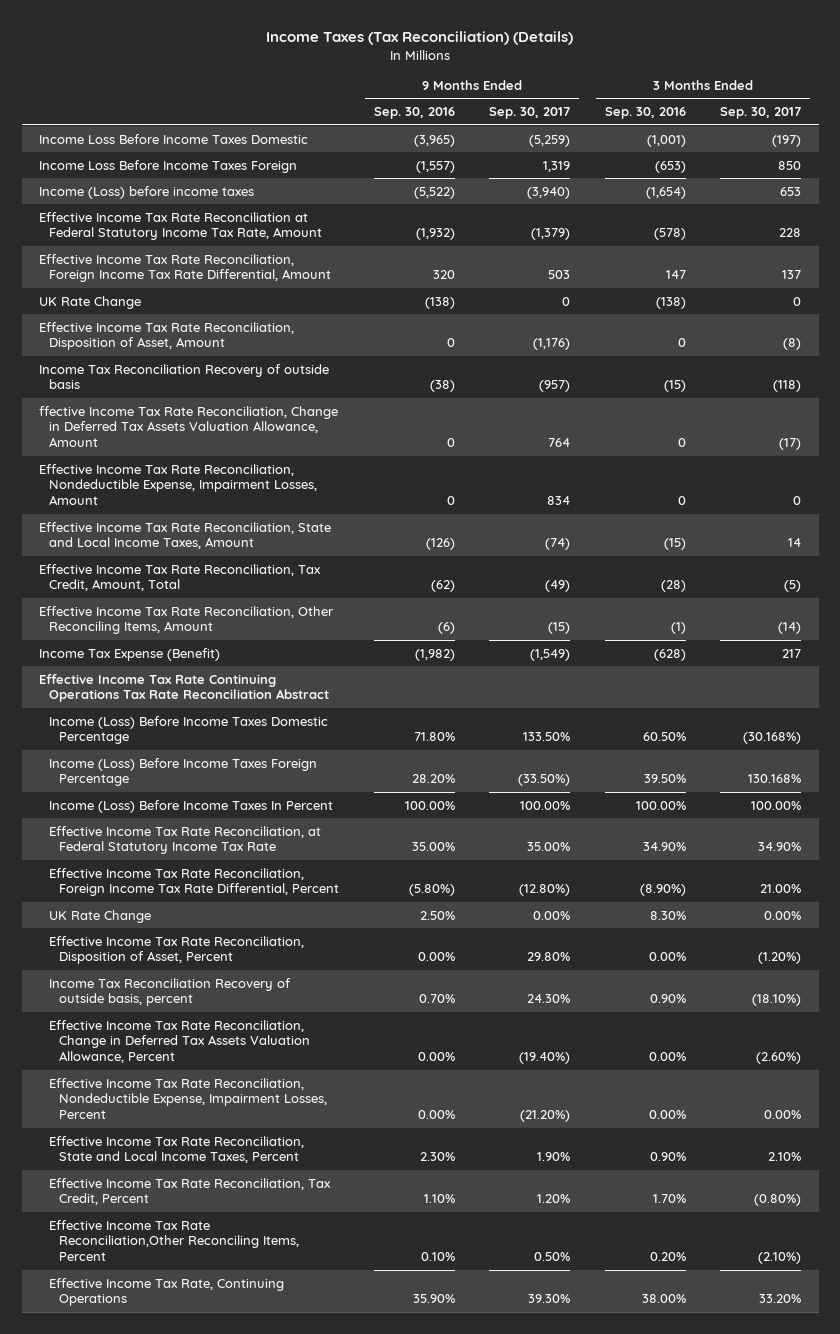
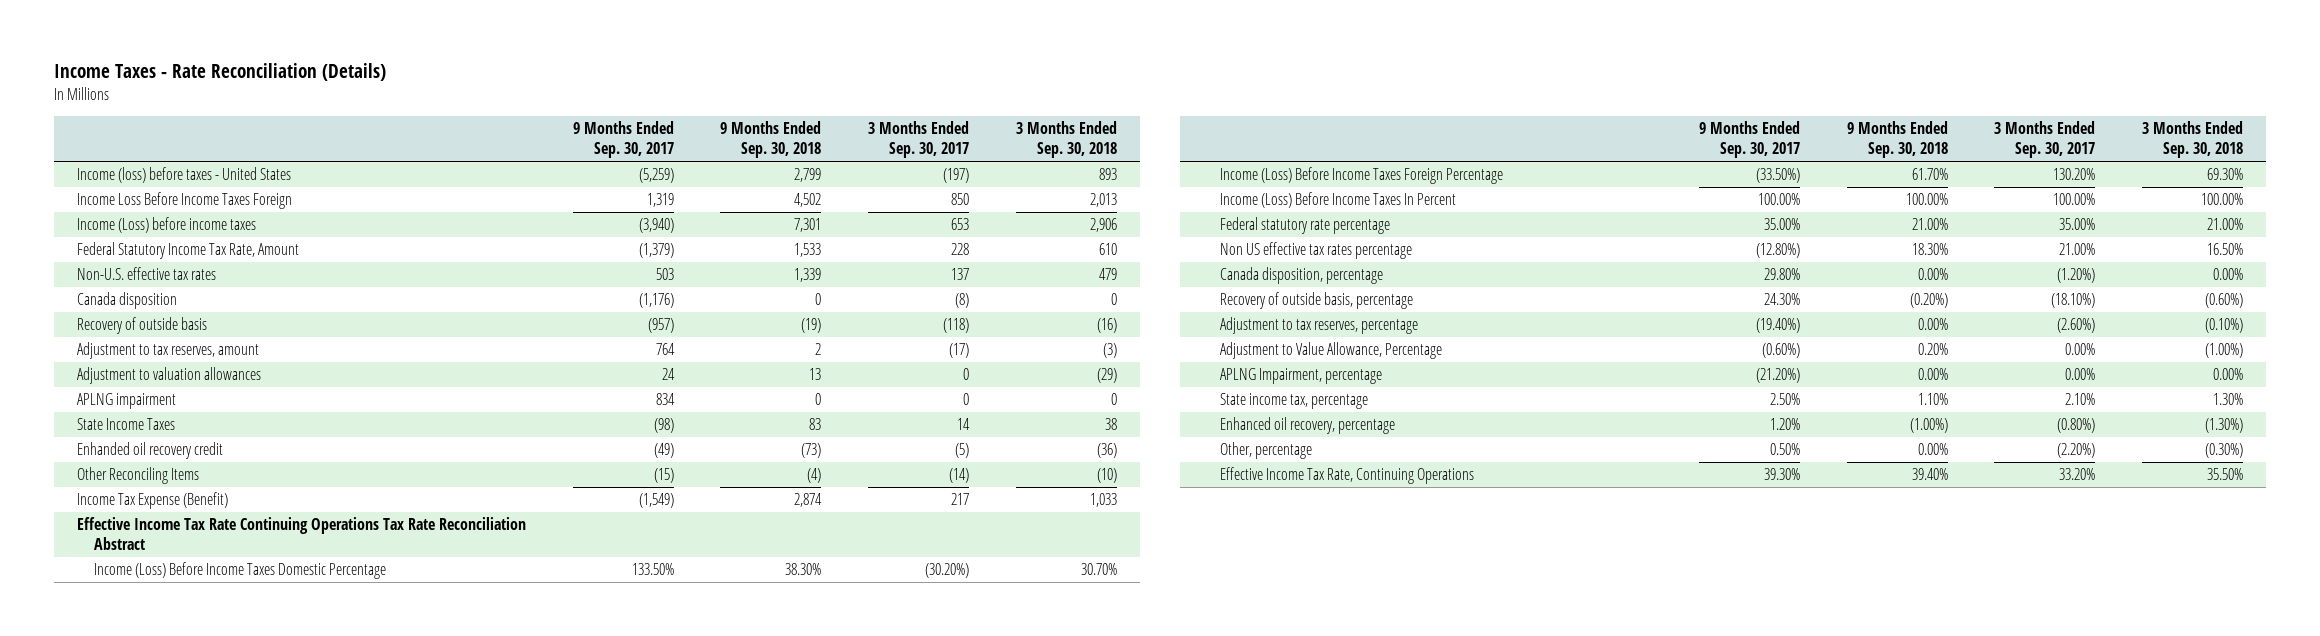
[266,30,574,45] Income Taxes (Tax Reconciliation) (Details) -> [53,63,386,82] Income Taxes - Rate Reconciliation (Details)
[373,107,455,120] Sep. 30, 2016 -> none
[604,107,686,120] Sep. 30, 2016 -> none
none -> [720,121,822,159] 9 Months Ended Sep. 30, 2018
none -> [1015,121,1117,159] 3 Months Ended Sep. 30, 2018
[38,133,308,144] Income Loss Before Income Taxes Domestic -> [77,167,292,184] Income (loss) before taxes - United States
[38,295,141,309] UK Rate Change -> none
[38,211,322,241] Effective Income Tax Rate Reconciliation at Federal Statutory Income Tax Rate, Amount -> [77,242,300,260] Federal Statutory Income Tax Rate, Amount
[38,253,331,283] Effective Income Tax Rate Reconciliation, Foreign Income Tax Rate Differential, Amount -> [77,267,217,281] Non-U.S. effective tax rates
[38,321,294,351] Effective Income Tax Rate Reconciliation, Disposition of Asset, Amount -> [77,292,178,310] Canada disposition
[38,363,329,390] Income Tax Reconciliation Recovery of outside basis -> [77,317,208,335] Recovery of outside basis
[38,405,338,448] ffective Income Tax Rate Reconciliation, Change in Deferred Tax Assets Valuation Allowance, Amount -> [77,342,260,360] Adjustment to tax reserves, amount
none -> [77,367,262,385] Adjustment to valuation allowances
[38,463,317,506] Effective Income Tax Rate Reconciliation, Nondeductible Expense, Impairment Losses, Amount -> [77,393,177,410] APLNG impairment
[38,521,331,550] Effective Income Tax Rate Reconciliation, State and Local Income Taxes, Amount -> [77,418,176,431] State Income Taxes
[545,538,571,551] (74) -> [653,418,674,434] (98)
[38,563,321,592] Effective Income Tax Rate Reconciliation, Tax Credit, Amount, Total -> [77,442,224,460] Enhanded oil recovery credit
[38,605,334,635] Effective Income Tax Rate Reconciliation, Other Reconciling Items, Amount -> [77,467,200,485] Other Reconciling Items
[743,732,802,745] (30.168%) -> [925,563,970,579] (30.20%)
[748,774,802,784] 130.168% -> [2053,168,2096,181] 130.20%
[48,909,151,923] UK Rate Change -> none
[48,1219,300,1262] Effective Income Tax Rate Reconciliation,Other Reconciling Items, Percent -> none
[48,825,321,855] Effective Income Tax Rate Reconciliation, at Federal Statutory Income Tax Rate -> [1220,217,1391,235] Federal statutory rate percentage
[758,842,802,852] 34.90% -> [2059,218,2096,231] 35.00%
[48,867,340,897] Effective Income Tax Rate Reconciliation, Foreign Income Tax Rate Differential, Percent -> [1220,242,1413,260] Non US effective tax rates percentage
[48,935,304,965] Effective Income Tax Rate Reconciliation, Disposition of Asset, Percent -> [1220,267,1384,285] Canada disposition, percentage
[48,977,291,1007] Income Tax Reconciliation Recovery of outside basis, percent -> [1220,292,1414,310] Recovery of outside basis, percentage
[48,1019,311,1064] Effective Income Tax Rate Reconciliation, Change in Deferred Tax Assets Valuation Allowance, Percent -> [1220,317,1419,335] Adjustment to tax reserves, percentage
none -> [1220,342,1443,360] Adjustment to Value Allowance, Percentage
[48,1077,328,1120] Effective Income Tax Rate Reconciliation, Nondeductible Expense, Impairment Losses, Percent -> [1220,368,1383,385] APLNG Impairment, percentage
[48,1135,304,1164] Effective Income Tax Rate Reconciliation, State and Local Income Taxes, Percent -> [1220,393,1369,410] State income tax, percentage
[537,1152,571,1162] 1.90% -> [1769,393,1800,406] 2.50%
[48,1177,331,1206] Effective Income Tax Rate Reconciliation, Tax Credit, Percent -> [1220,417,1396,435] Enhanced oil recovery, percentage
none -> [1220,442,1313,460] Other, percentage

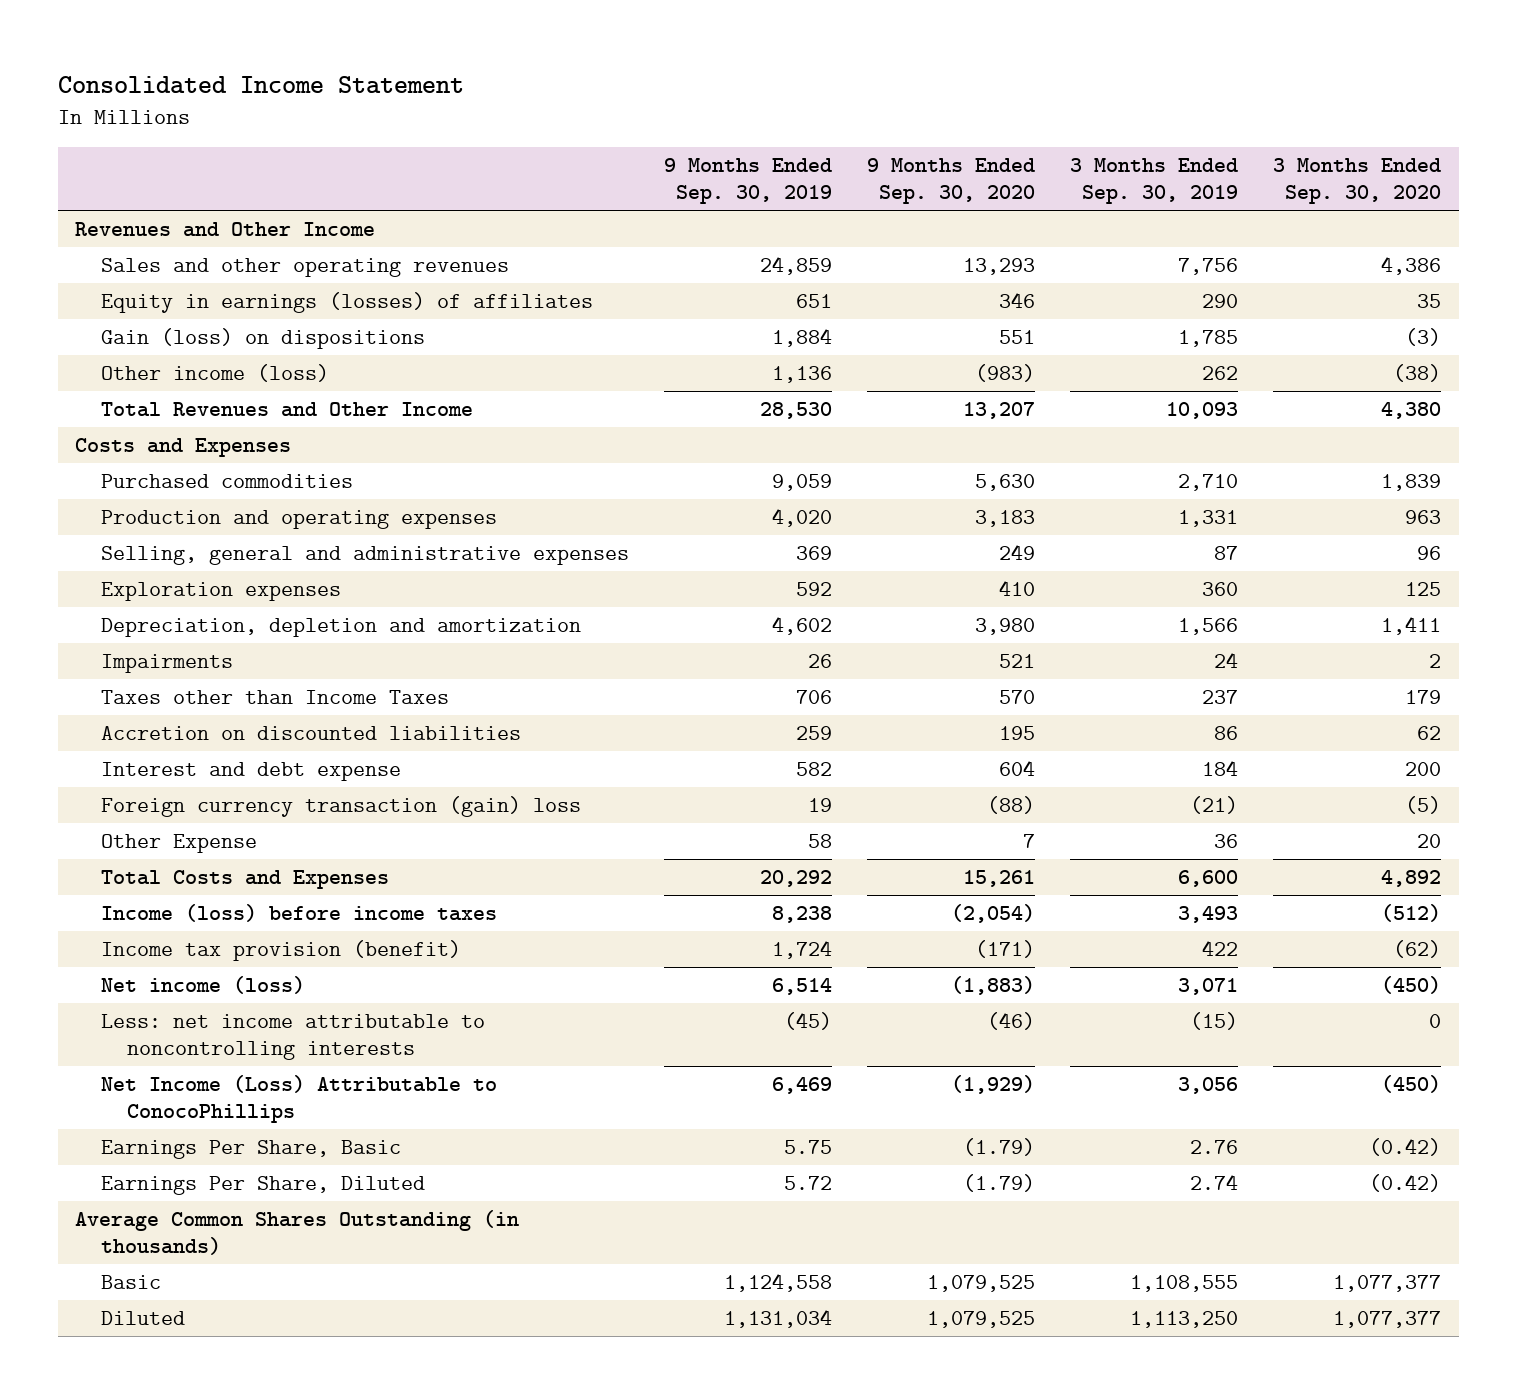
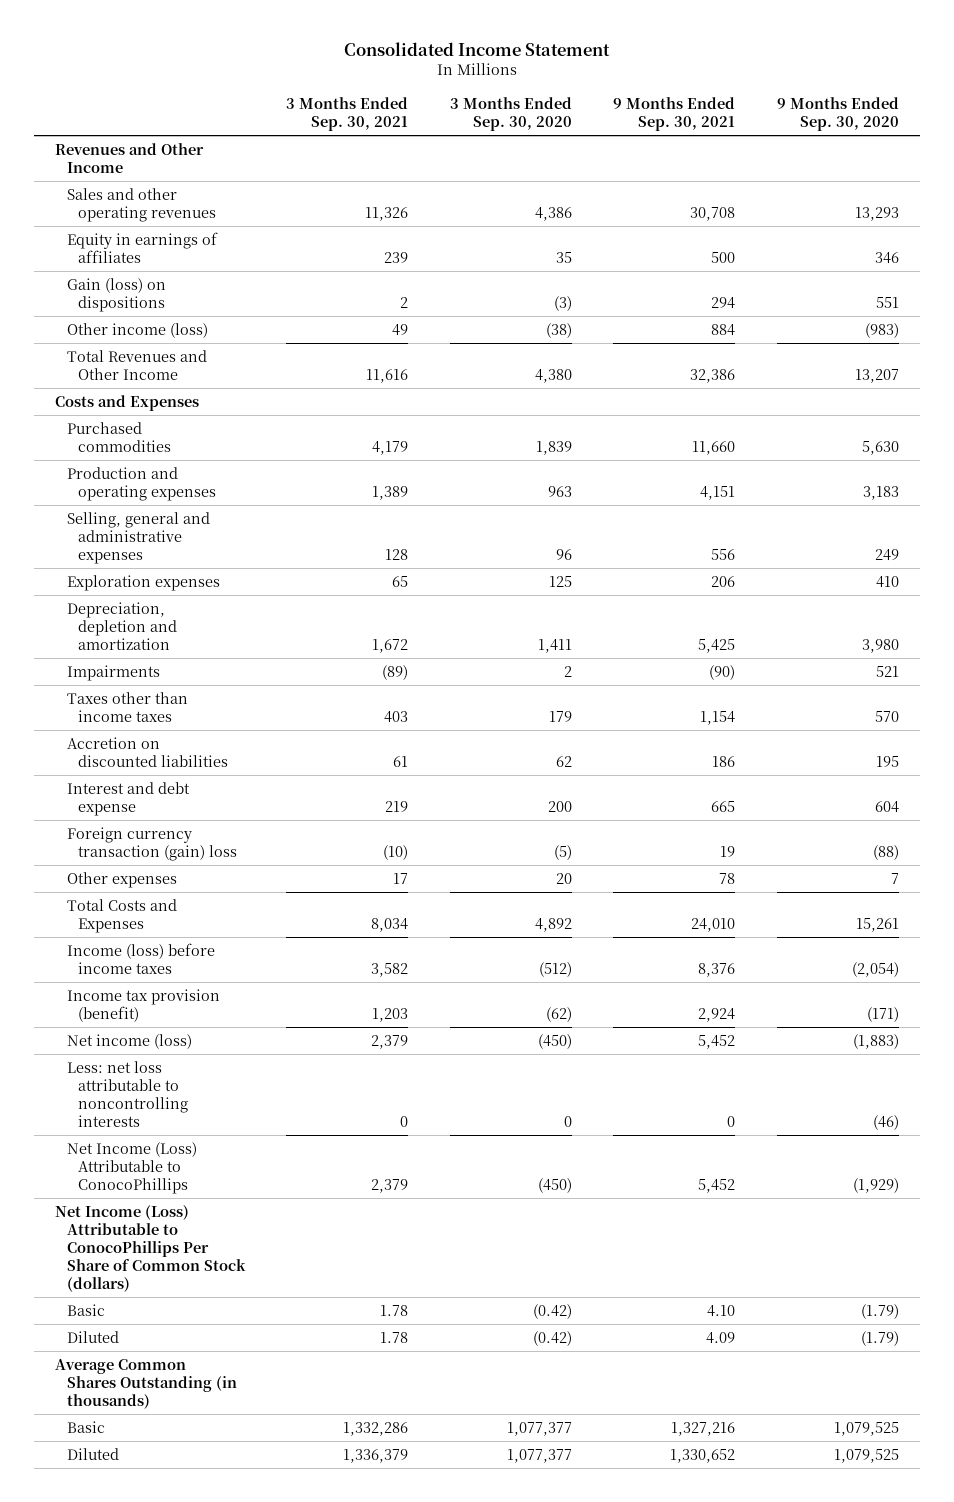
[664,158,833,204] 9 Months Ended Sep. 30, 2019 -> none
[1070,158,1239,204] 3 Months Ended Sep. 30, 2019 -> none
none -> [286,96,409,131] 3 Months Ended Sep. 30, 2021
none -> [613,96,736,131] 9 Months Ended Sep. 30, 2021
[101,292,594,314] Equity in earnings (losses) of affiliates -> [66,231,218,263] Equity in earnings of affiliates
[101,690,450,705] Taxes other than Income Taxes -> [66,691,188,722] Taxes other than income taxes
[101,834,258,854] Other Expense -> none
none -> [66,871,177,888] Other expenses
[101,1014,486,1060] Less: net income attributable to noncontrolling interests -> [66,1060,189,1128] Less: net loss attributable to noncontrolling interests
none -> [54,1204,246,1293] Net Income (Loss) Attributable to ConocoPhillips Per Share of Common Stock (dollars)
[101,1140,402,1160] Earnings Per Share, Basic -> [66,1303,105,1316] Basic
[101,1176,426,1196] Earnings Per Share, Diluted -> [66,1330,119,1343] Diluted

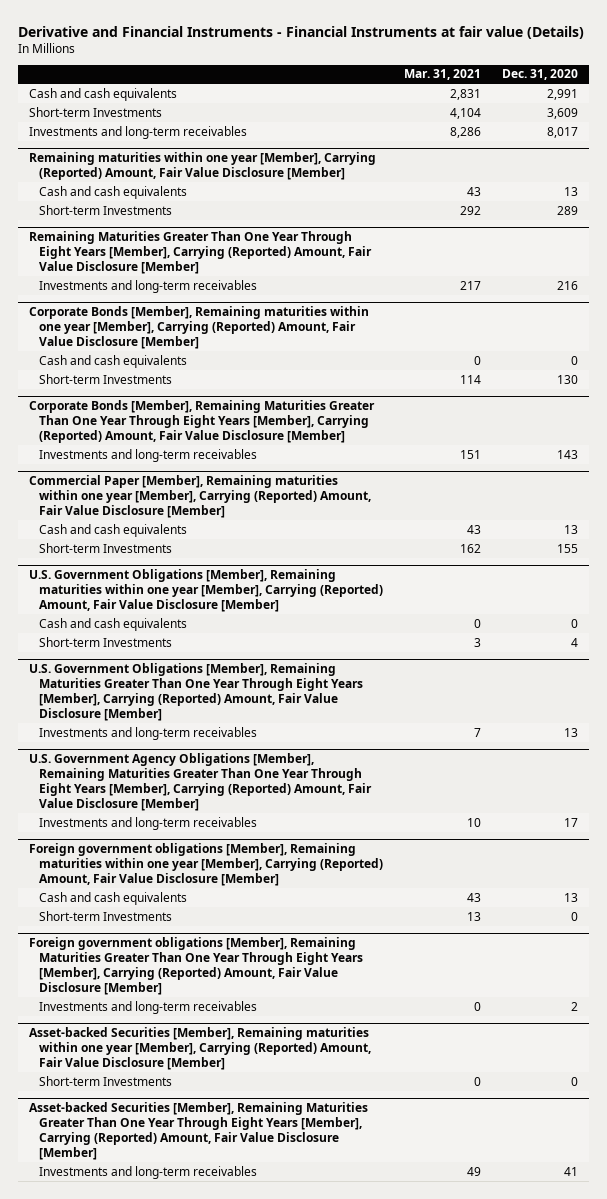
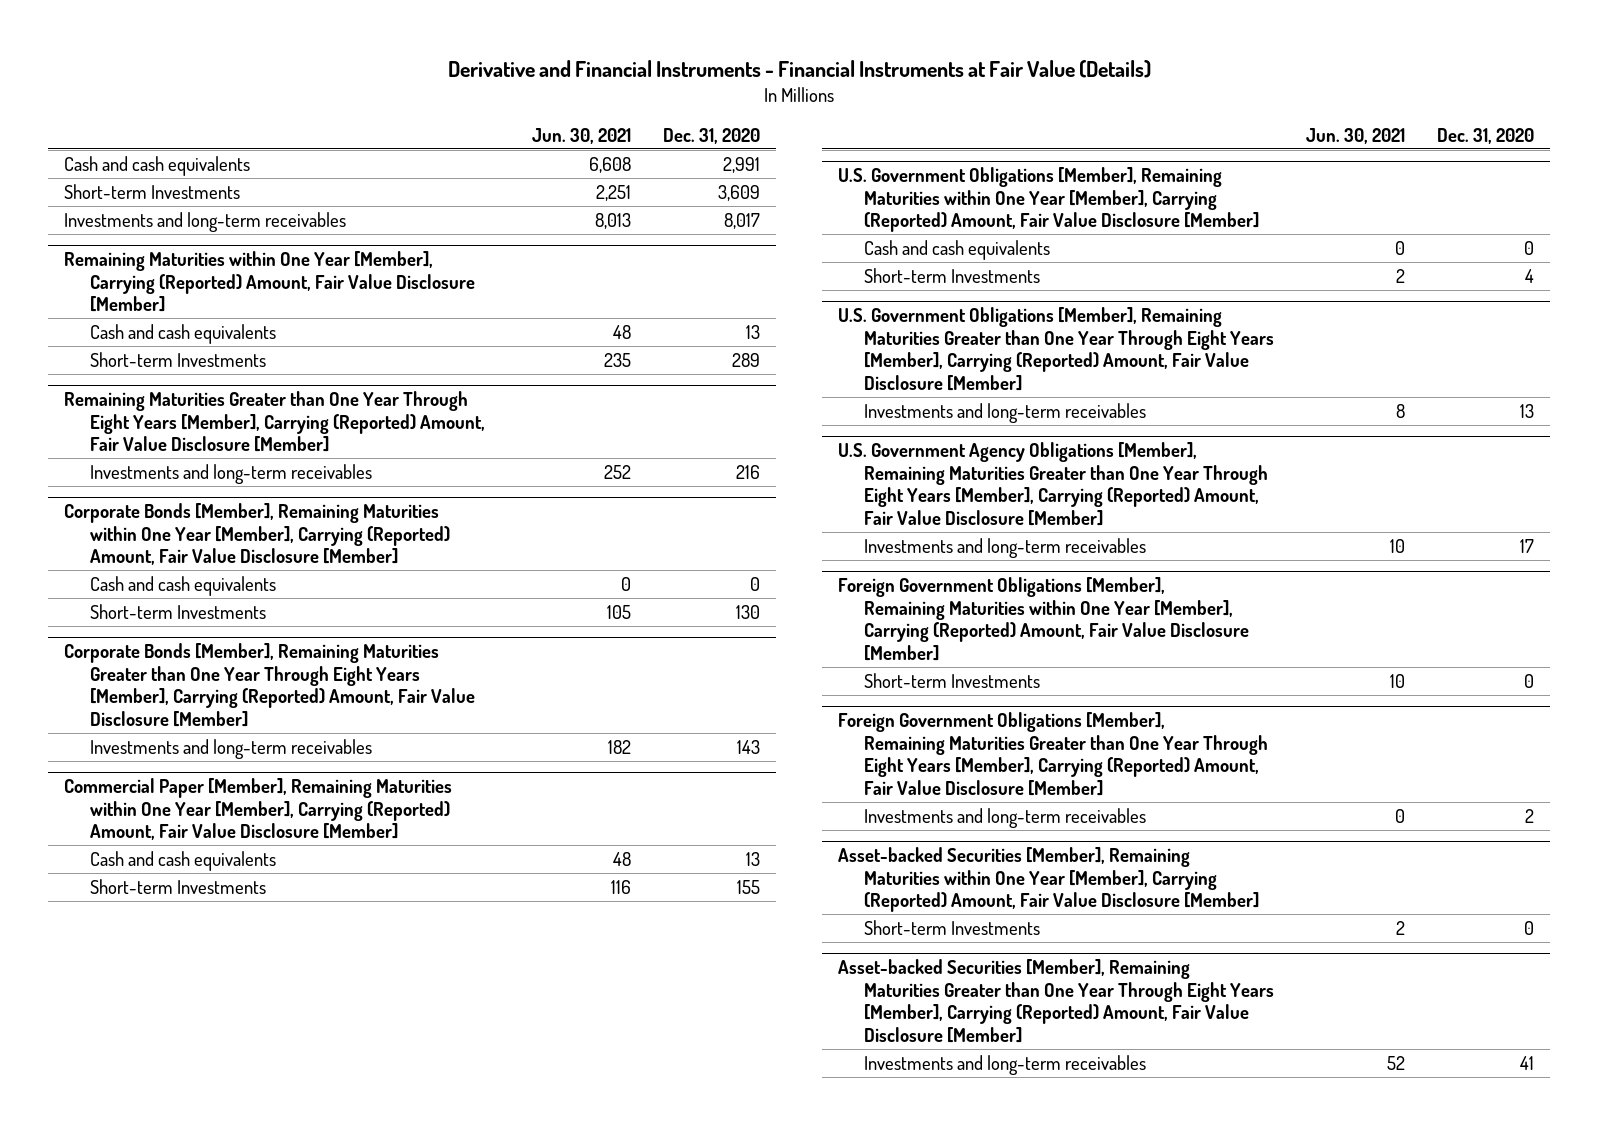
[17,25,584,39] Derivative and Financial Instruments - Financial Instruments at fair value (Details) -> [448,59,1152,78] Derivative and Financial Instruments - Financial Instruments at Fair Value (Details)
[403,69,481,81] Mar. 31, 2021 -> none
none -> [531,127,631,144] Jun. 30, 2021
[28,152,376,180] Remaining maturities within one year [Member], Carrying (Reported) Amount, Fair Value Disclosure [Member] -> [63,250,475,313] Remaining Maturities within One Year [Member], Carrying (Reported) Amount, Fair Value Disclosure [Member]
[28,231,372,274] Remaining Maturities Greater Than One Year Through Eight Years [Member], Carrying (Reported) Amount, Fair Value Disclosure [Member] -> [63,390,485,453] Remaining Maturities Greater than One Year Through Eight Years [Member], Carrying (Reported) Amount, Fair Value Disclosure [Member]
[28,306,369,349] Corporate Bonds [Member], Remaining maturities within one year [Member], Carrying (Reported) Amount, Fair Value Disclosure [Member] -> [63,502,450,566] Corporate Bonds [Member], Remaining Maturities within One Year [Member], Carrying (Reported) Amount, Fair Value Disclosure [Member]
[28,400,375,443] Corporate Bonds [Member], Remaining Maturities Greater Than One Year Through Eight Years [Member], Carrying (Reported) Amount, Fair Value Disclosure [Member] -> [63,642,475,727] Corporate Bonds [Member], Remaining Maturities Greater than One Year Through Eight Years [Member], Carrying (Reported) Amount, Fair Value Disclosure [Member]
[28,475,371,518] Commercial Paper [Member], Remaining maturities within one year [Member], Carrying (Reported) Amount, Fair Value Disclosure [Member] -> [63,777,452,841] Commercial Paper [Member], Remaining Maturities within One Year [Member], Carrying (Reported) Amount, Fair Value Disclosure [Member]
[28,569,383,612] U.S. Government Obligations [Member], Remaining maturities within one year [Member], Carrying (Reported) Amount, Fair Value Disclosure [Member] -> [838,166,1260,233] U.S. Government Obligations [Member], Remaining Maturities within One Year [Member], Carrying (Reported) Amount, Fair Value Disclosure [Member]
[28,663,363,721] U.S. Government Obligations [Member], Remaining Maturities Greater Than One Year Through Eight Years [Member], Carrying (Reported) Amount, Fair Value Disclosure [Member] -> [838,306,1275,391] U.S. Government Obligations [Member], Remaining Maturities Greater than One Year Through Eight Years [Member], Carrying (Reported) Amount, Fair Value Disclosure [Member]
[28,753,372,811] U.S. Government Agency Obligations [Member], Remaining Maturities Greater Than One Year Through Eight Years [Member], Carrying (Reported) Amount, Fair Value Disclosure [Member] -> [838,441,1269,526] U.S. Government Agency Obligations [Member], Remaining Maturities Greater than One Year Through Eight Years [Member], Carrying (Reported) Amount, Fair Value Disclosure [Member]
[38,891,187,905] Cash and cash equivalents -> none
[28,843,383,886] Foreign government obligations [Member], Remaining maturities within one year [Member], Carrying (Reported) Amount, Fair Value Disclosure [Member] -> [838,576,1250,661] Foreign Government Obligations [Member], Remaining Maturities within One Year [Member], Carrying (Reported) Amount, Fair Value Disclosure [Member]
[28,937,363,995] Foreign government obligations [Member], Remaining Maturities Greater Than One Year Through Eight Years [Member], Carrying (Reported) Amount, Fair Value Disclosure [Member] -> [838,711,1269,796] Foreign Government Obligations [Member], Remaining Maturities Greater than One Year Through Eight Years [Member], Carrying (Reported) Amount, Fair Value Disclosure [Member]
[28,1027,371,1070] Asset-backed Securities [Member], Remaining maturities within one year [Member], Carrying (Reported) Amount, Fair Value Disclosure [Member] -> [838,846,1260,913] Asset-backed Securities [Member], Remaining Maturities within One Year [Member], Carrying (Reported) Amount, Fair Value Disclosure [Member]
[28,1102,368,1160] Asset-backed Securities [Member], Remaining Maturities Greater Than One Year Through Eight Years [Member], Carrying (Reported) Amount, Fair Value Disclosure [Member] -> [838,958,1275,1043] Asset-backed Securities [Member], Remaining Maturities Greater than One Year Through Eight Years [Member], Carrying (Reported) Amount, Fair Value Disclosure [Member]

